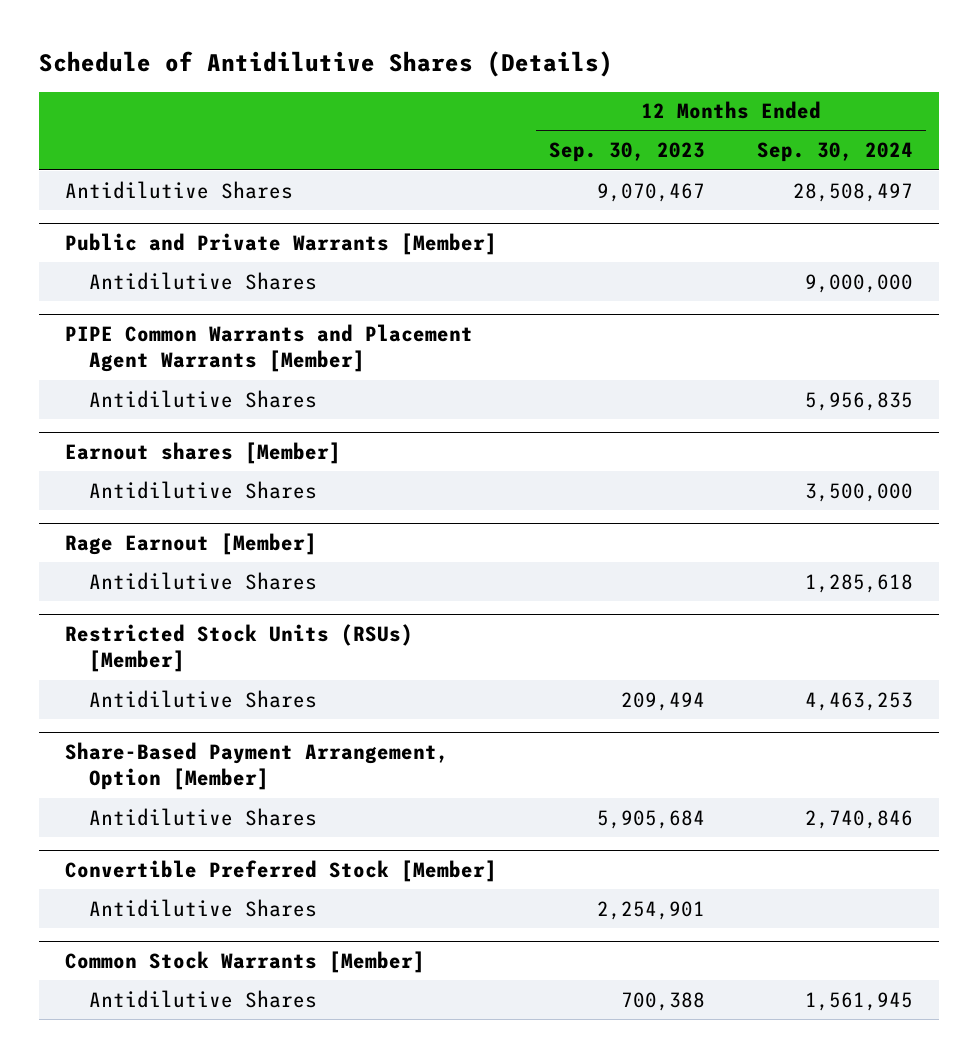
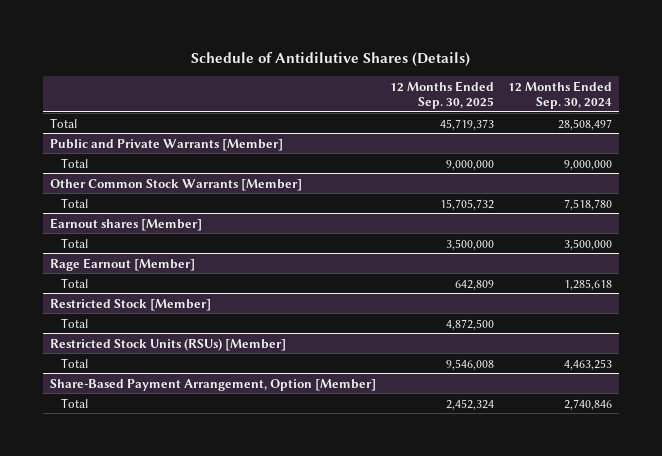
[549,142,706,163] Sep. 30, 2023 -> none
none -> [389,80,494,110] 12 Months Ended Sep. 30, 2025
[65,180,294,199] Antidilutive Shares -> [49,117,77,128] Total
[65,323,474,373] PIPE Common Warrants and Placement Agent Warrants [Member] -> none
[89,389,318,408] Antidilutive Shares -> none
[89,271,318,290] Antidilutive Shares -> [61,157,89,168] Total
none -> [49,178,302,191] Other Common Stock Warrants [Member]
none -> [61,197,89,208] Total
[89,480,318,499] Antidilutive Shares -> [61,237,89,248] Total
[89,571,318,590] Antidilutive Shares -> [61,277,89,288] Total
none -> [49,298,211,311] Restricted Stock [Member]
none -> [61,317,89,328] Total
[89,689,318,708] Antidilutive Shares -> [61,357,89,368] Total
[65,859,498,882] Convertible Preferred Stock [Member] -> none
[89,898,318,917] Antidilutive Shares -> none
[65,950,426,973] Common Stock Warrants [Member] -> none
[89,989,318,1008] Antidilutive Shares -> none
[89,807,318,826] Antidilutive Shares -> [61,397,89,408] Total

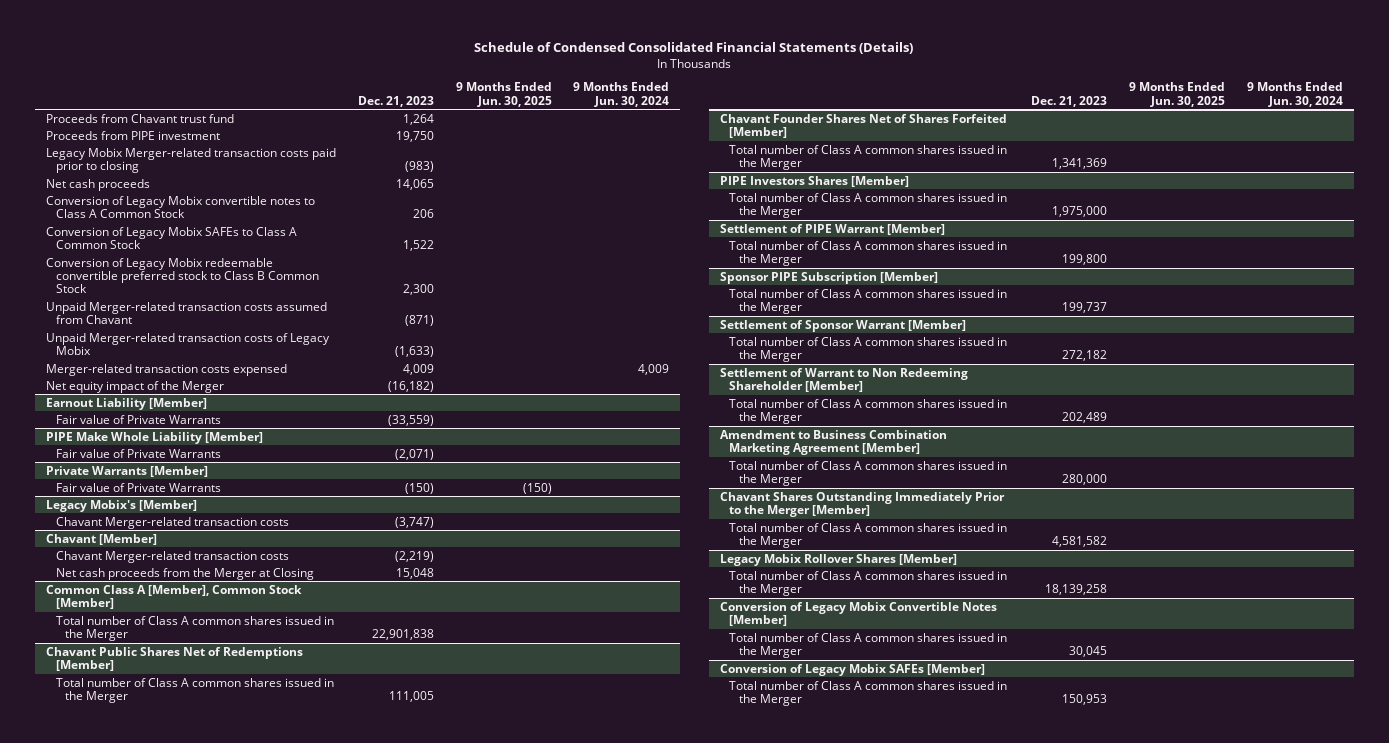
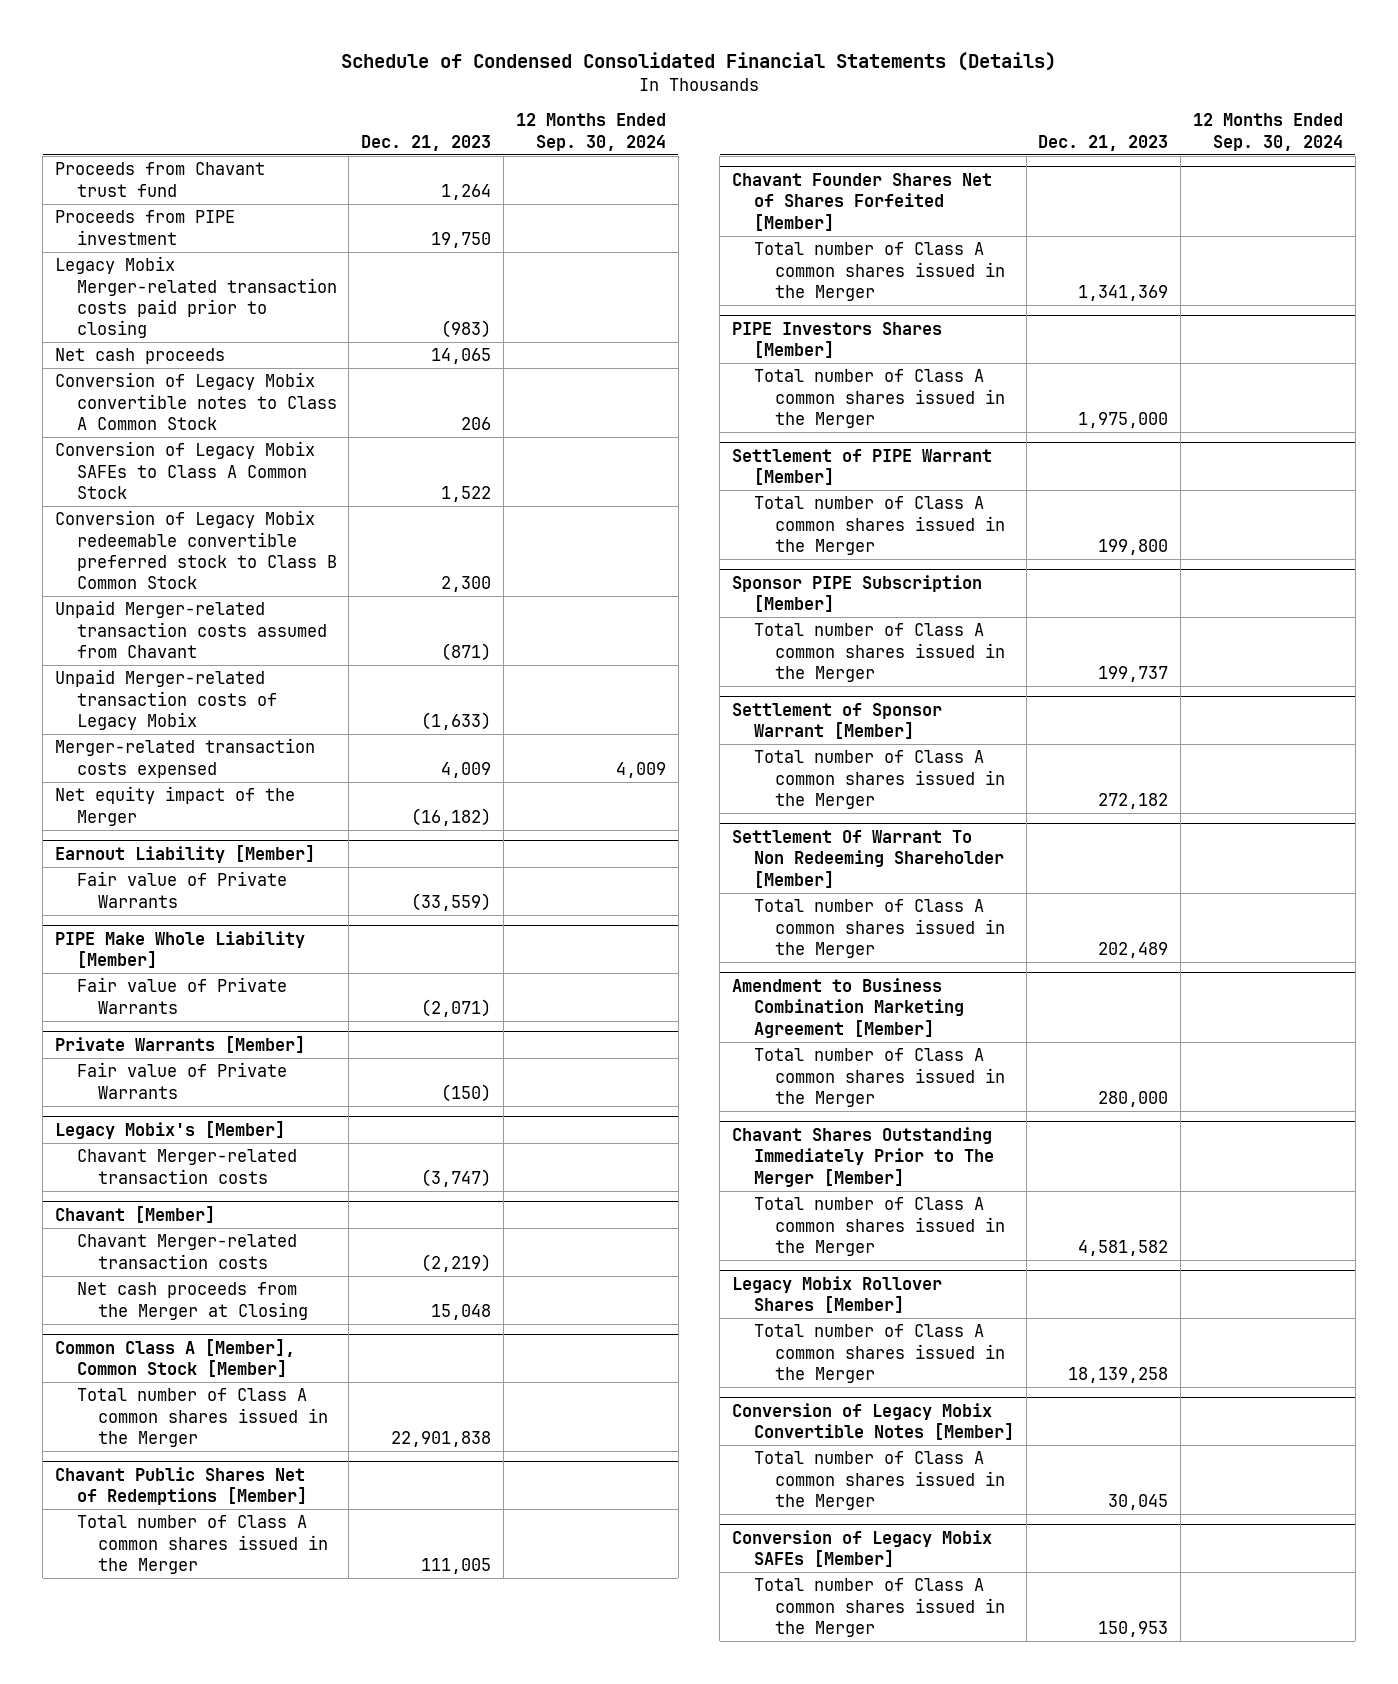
[455,82,552,107] 9 Months Ended Jun. 30, 2025 -> none
[573,82,670,107] 9 Months Ended Jun. 30, 2024 -> none
none -> [515,113,666,151] 12 Months Ended Sep. 30, 2024
[719,367,968,392] Settlement of Warrant to Non Redeeming Shareholder [Member] -> [731,829,1004,888] Settlement Of Warrant To Non Redeeming Shareholder [Member]
[719,491,1005,517] Chavant Shares Outstanding Immediately Prior to the Merger [Member] -> [731,1126,994,1187] Chavant Shares Outstanding Immediately Prior to The Merger [Member]

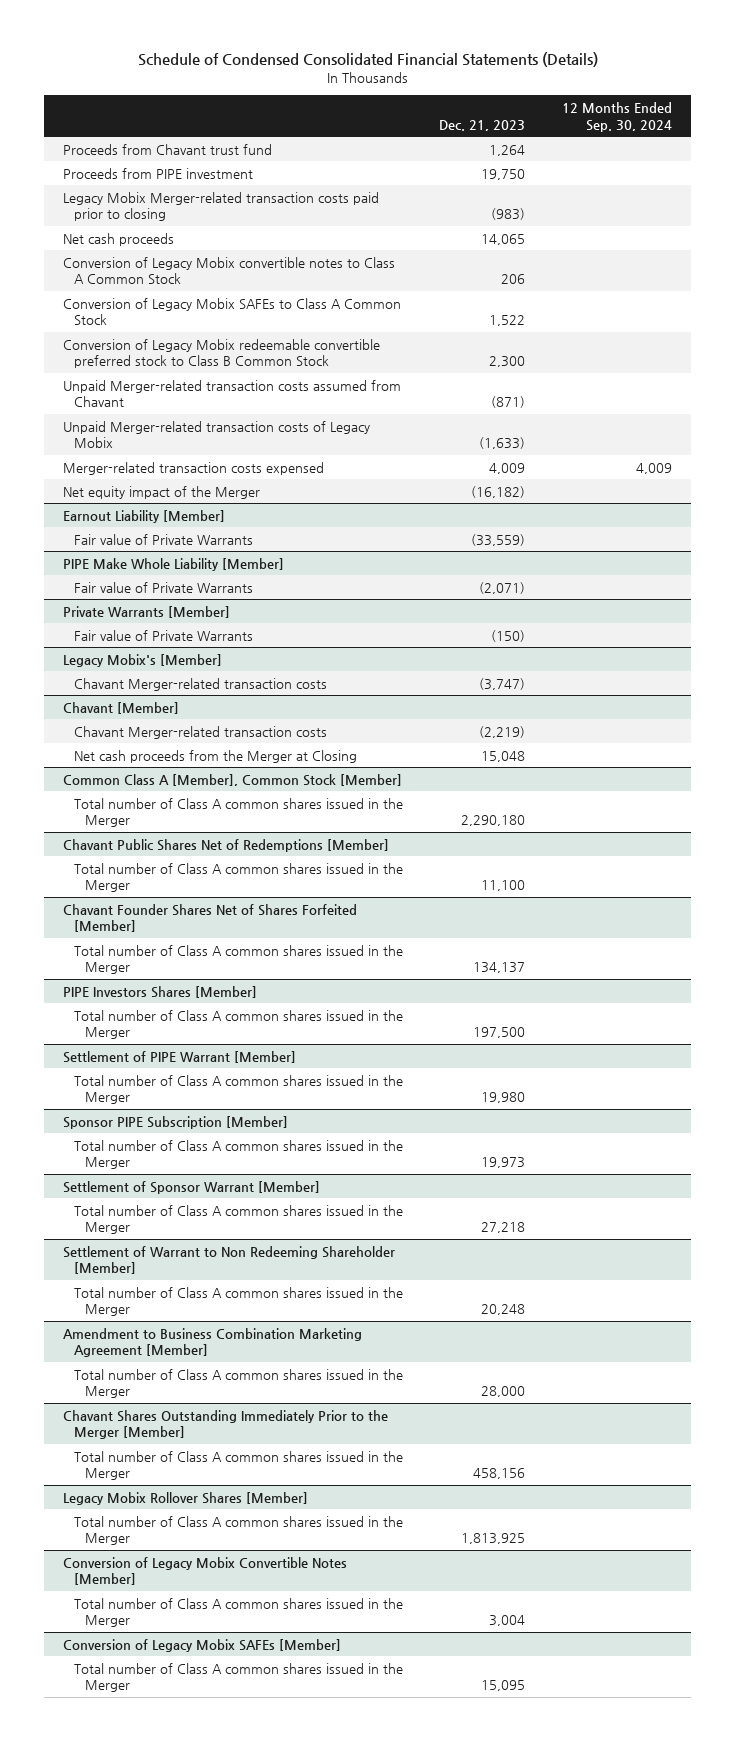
[391,1430,492,1447] 22,901,838 -> [461,815,526,827] 2,290,180
[421,1557,492,1574] 111,005 -> [481,880,526,892] 11,100
[1078,284,1169,301] 1,341,369 -> [473,962,526,974] 134,137
[1078,411,1169,428] 1,975,000 -> [473,1027,526,1039] 197,500
[1098,538,1169,555] 199,800 -> [481,1092,526,1104] 19,980
[1098,665,1169,682] 199,737 -> [481,1157,526,1169] 19,973
[1098,792,1169,809] 272,182 -> [481,1222,526,1234] 27,218
[731,829,1004,888] Settlement Of Warrant To Non Redeeming Shareholder [Member] -> [62,1245,395,1275] Settlement of Warrant to Non Redeeming Shareholder [Member]
[1098,941,1169,958] 202,489 -> [481,1304,526,1316] 20,248
[1098,1090,1169,1107] 280,000 -> [481,1386,526,1398] 28,000
[731,1126,994,1187] Chavant Shares Outstanding Immediately Prior to The Merger [Member] -> [62,1409,388,1440] Chavant Shares Outstanding Immediately Prior to the Merger [Member]
[1078,1239,1169,1256] 4,581,582 -> [473,1468,526,1480] 458,156
[1068,1366,1169,1383] 18,139,258 -> [461,1533,526,1545] 1,813,925
[1108,1493,1169,1510] 30,045 -> [489,1615,526,1627] 3,004
[1098,1620,1169,1637] 150,953 -> [481,1680,526,1692] 15,095

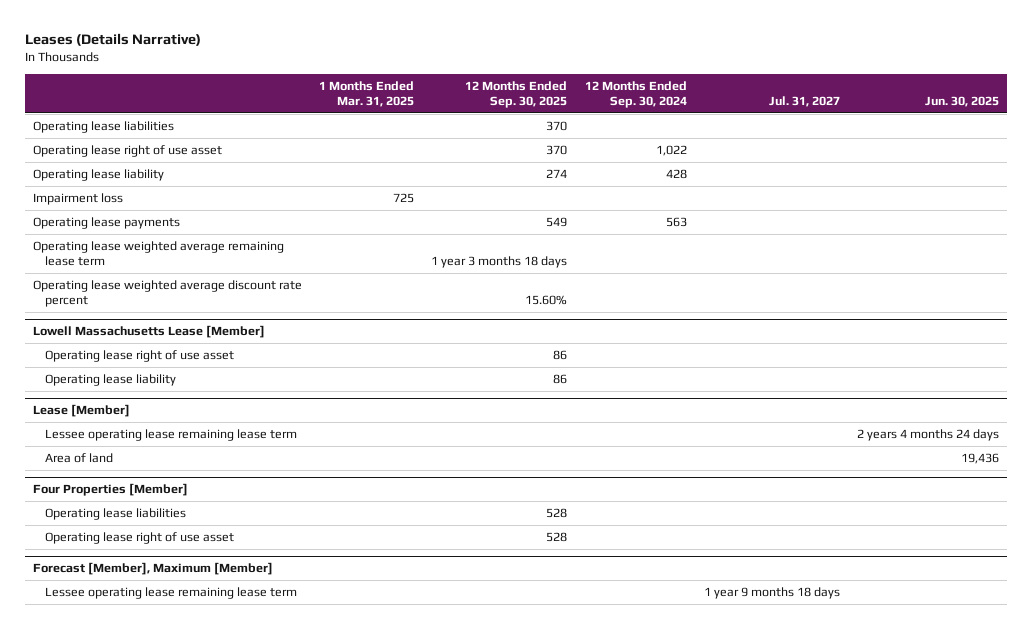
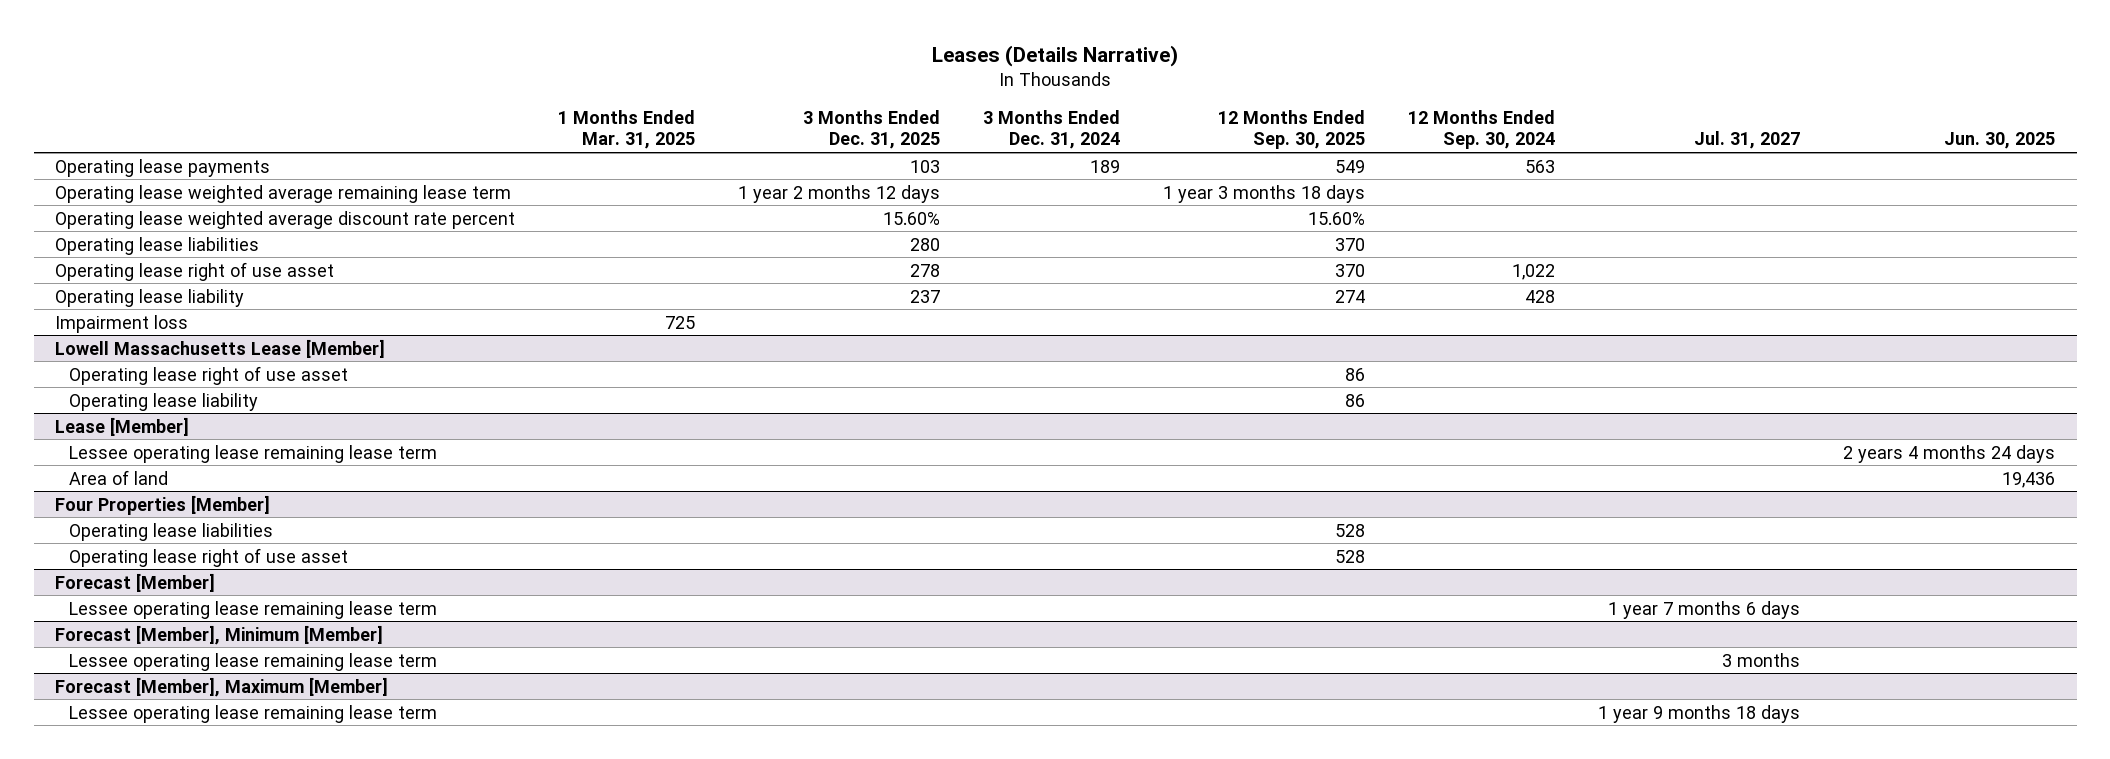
none -> [803,109,941,150] 3 Months Ended Dec. 31, 2025
none -> [983,109,1121,150] 3 Months Ended Dec. 31, 2024
[33,216,181,229] Operating lease payments -> [55,158,271,177] Operating lease payments
[33,240,285,267] Operating lease weighted average remaining lease term -> [55,184,512,203] Operating lease weighted average remaining lease term
[33,279,303,308] Operating lease weighted average discount rate percent -> [55,210,516,229] Operating lease weighted average discount rate percent
none -> [55,572,216,592] Forecast [Member]
none -> [68,600,437,619] Lessee operating lease remaining lease term
none -> [55,624,384,645] Forecast [Member], Minimum [Member]
none -> [68,652,437,671] Lessee operating lease remaining lease term

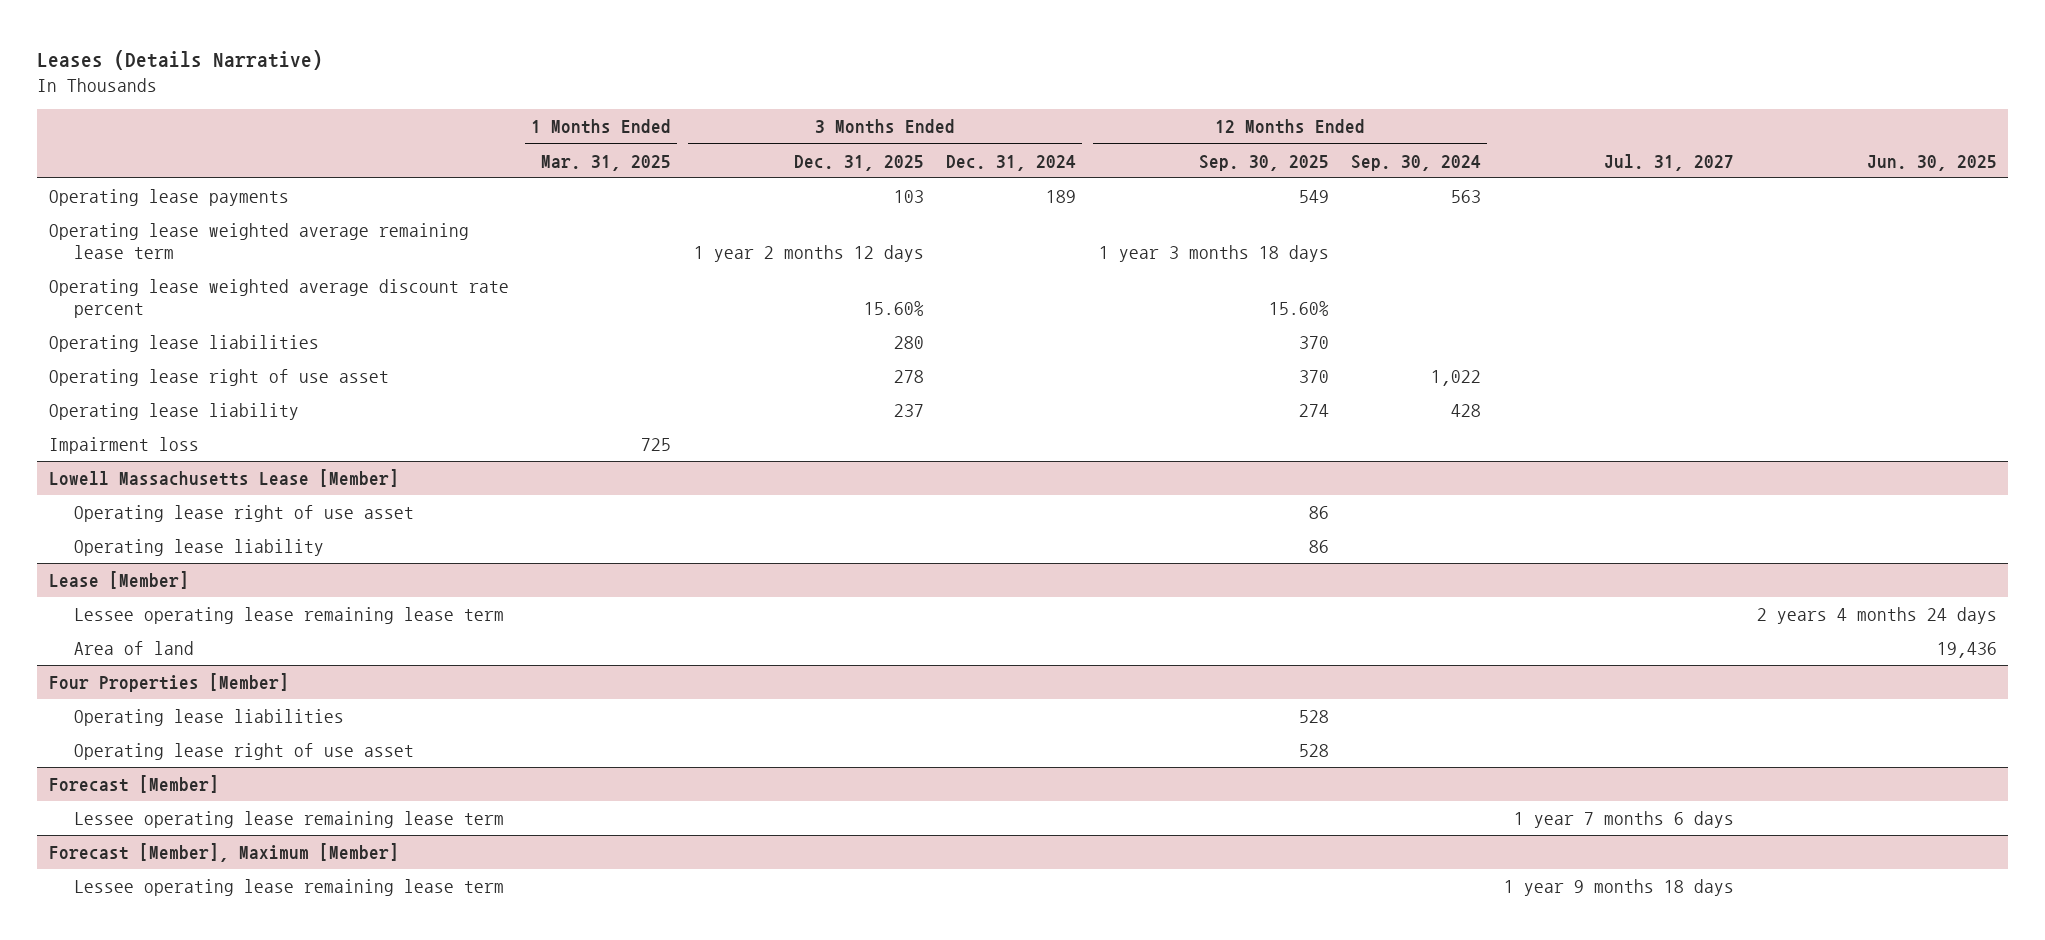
[55,624,384,645] Forecast [Member], Minimum [Member] -> none
[68,652,437,671] Lessee operating lease remaining lease term -> none

